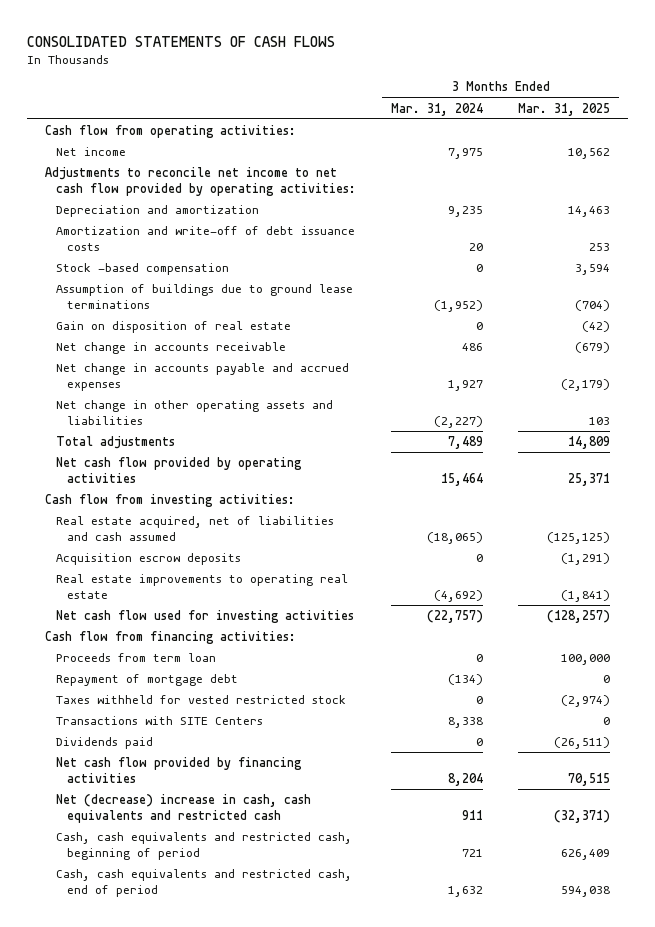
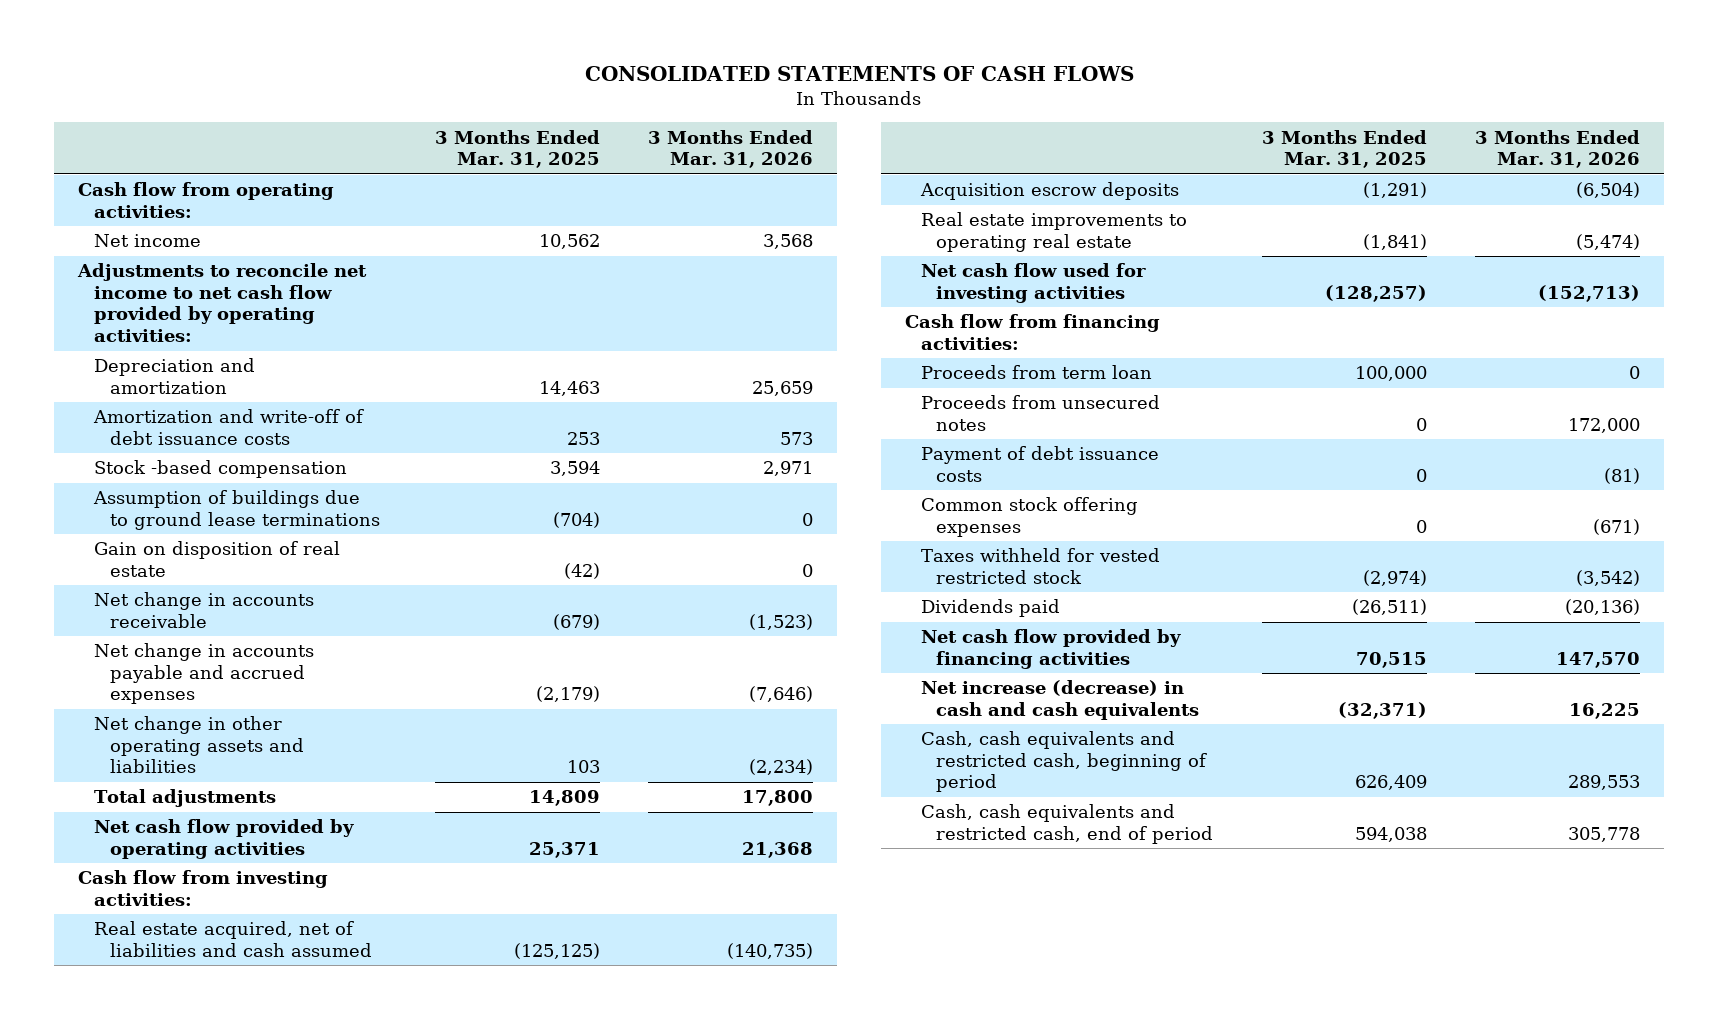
[391,102,484,116] Mar. 31, 2024 -> none
none -> [648,129,814,169] 3 Months Ended Mar. 31, 2026
[56,674,239,687] Repayment of mortgage debt -> none
none -> [920,395,1160,431] Proceeds from unsecured notes
none -> [920,446,1159,482] Payment of debt issuance costs
none -> [920,497,1138,537] Common stock offering expenses
[56,716,264,726] Transactions with SITE Centers -> none
[56,794,312,823] Net (decrease) increase in cash, cash equivalents and restricted cash -> [920,680,1200,720] Net increase (decrease) in cash and cash equivalents

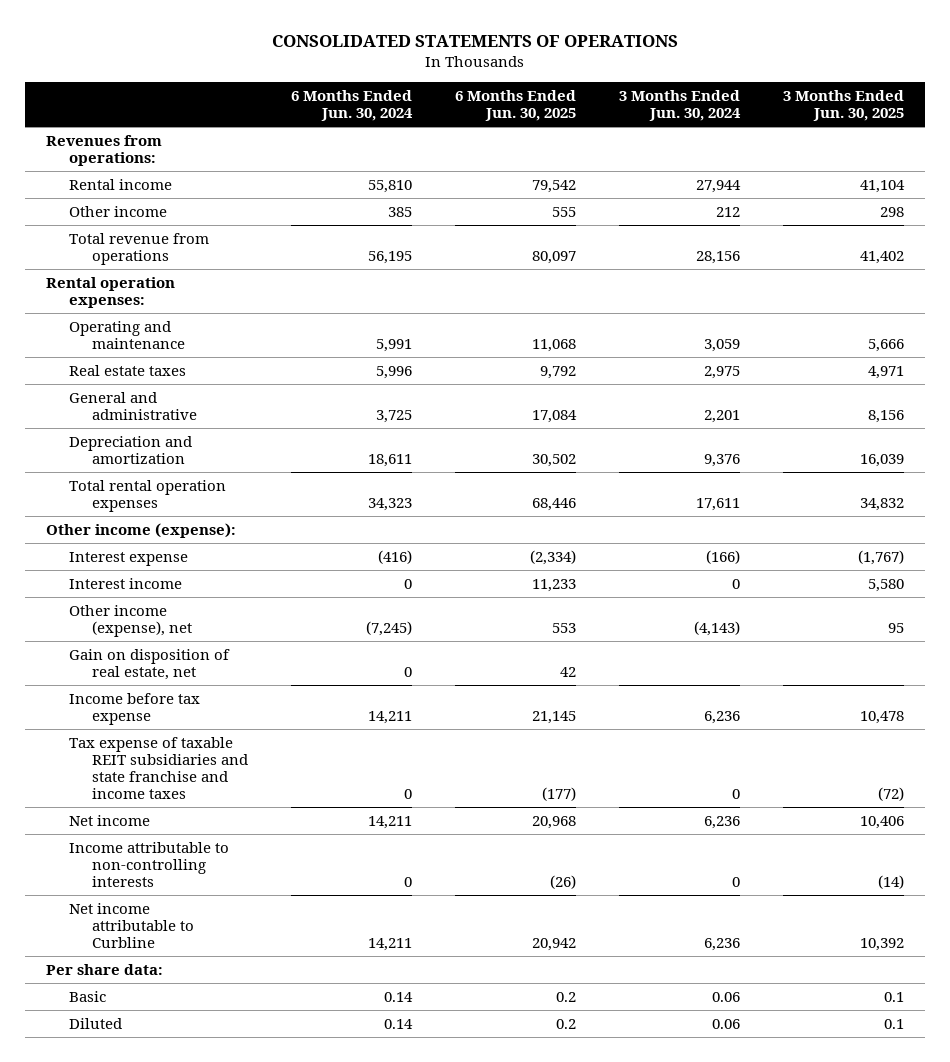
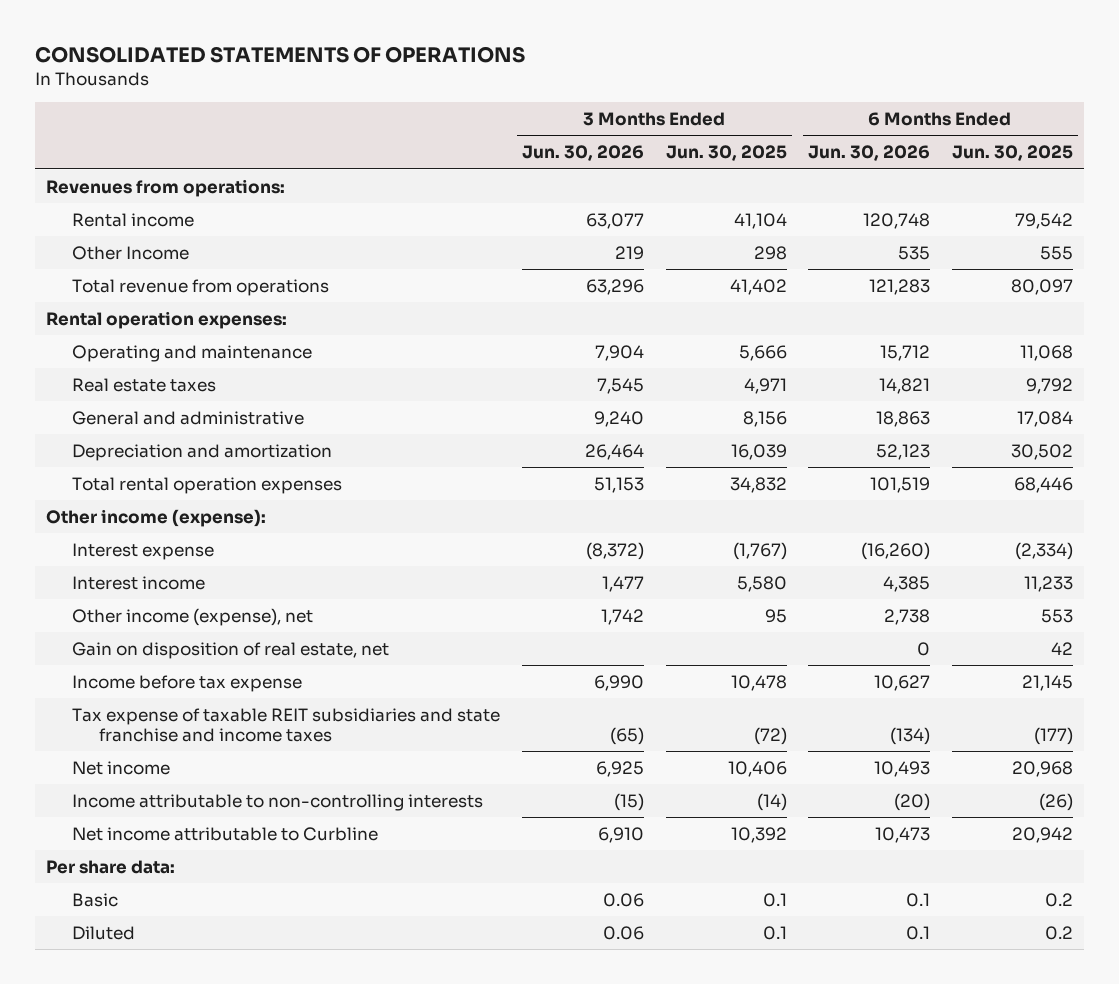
[290,89,413,122] 6 Months Ended Jun. 30, 2024 -> none
[618,89,741,122] 3 Months Ended Jun. 30, 2024 -> none
none -> [521,145,644,162] Jun. 30, 2026
none -> [808,145,931,162] Jun. 30, 2026
[68,205,167,217] Other income -> [72,245,190,260] Other Income

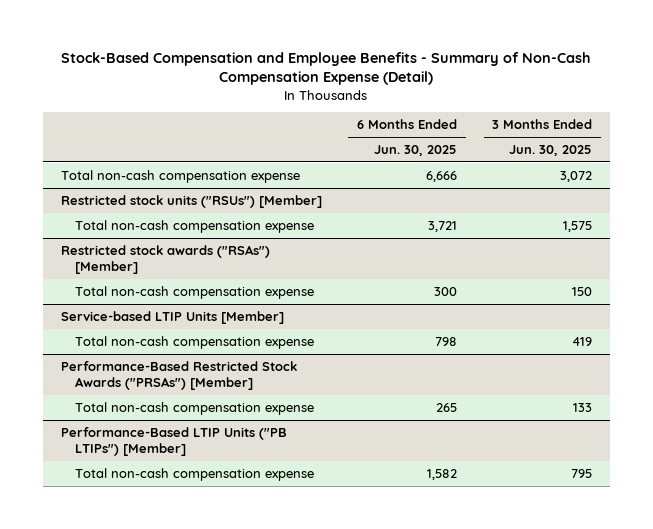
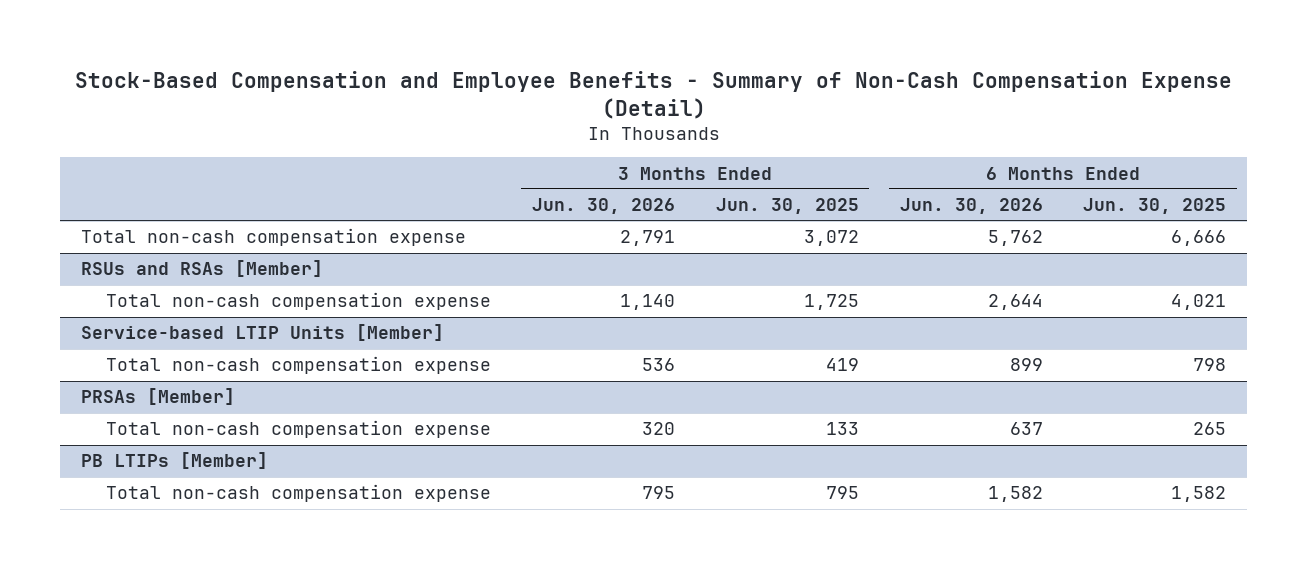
none -> [531,198,675,215] Jun. 30, 2026
none -> [899,198,1043,215] Jun. 30, 2026
[60,194,322,208] Restricted stock units ("RSUs") [Member] -> none
[60,244,270,275] Restricted stock awards ("RSAs") [Member] -> none
[75,285,315,299] Total non-cash compensation expense -> none
none -> [80,260,323,278] RSUs and RSAs [Member]
[427,220,457,232] 3,721 -> [1171,294,1227,311] 4,021
[563,220,593,232] 1,575 -> [803,294,859,311] 1,725
[60,360,297,391] Performance-Based Restricted Stock Awards ("PRSAs") [Member] -> [80,388,235,406] PRSAs [Member]
[60,426,287,457] Performance-Based LTIP Units ("PB LTIPs") [Member] -> [80,452,268,470] PB LTIPs [Member]

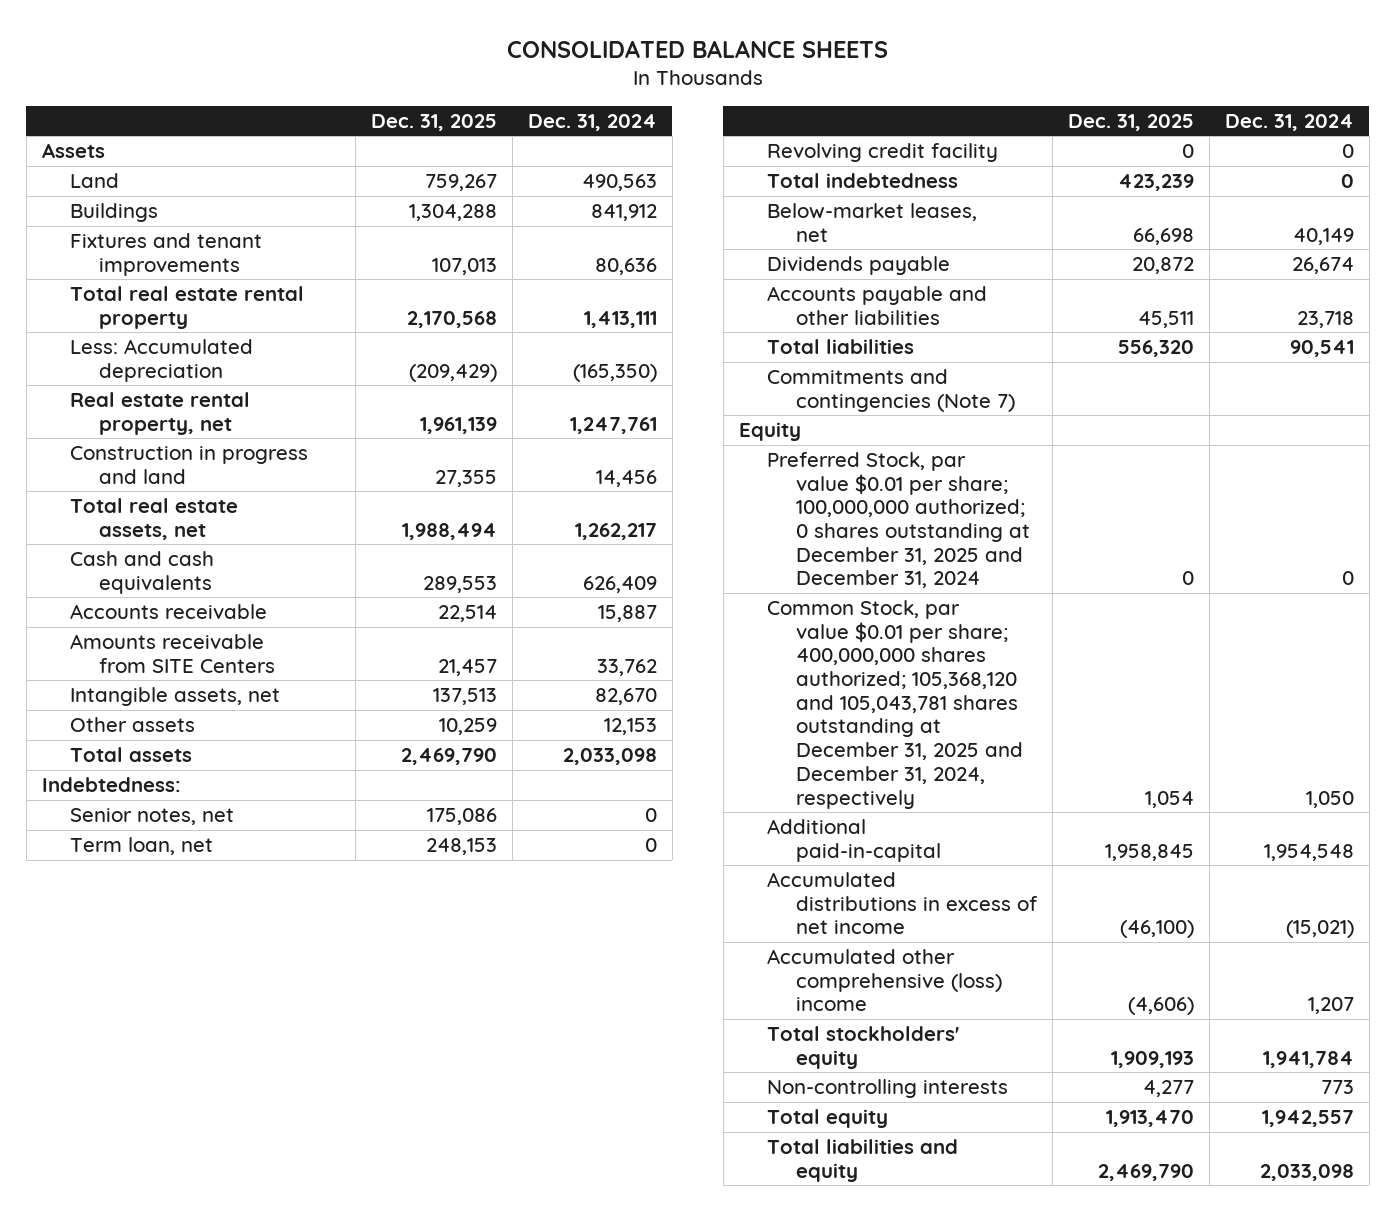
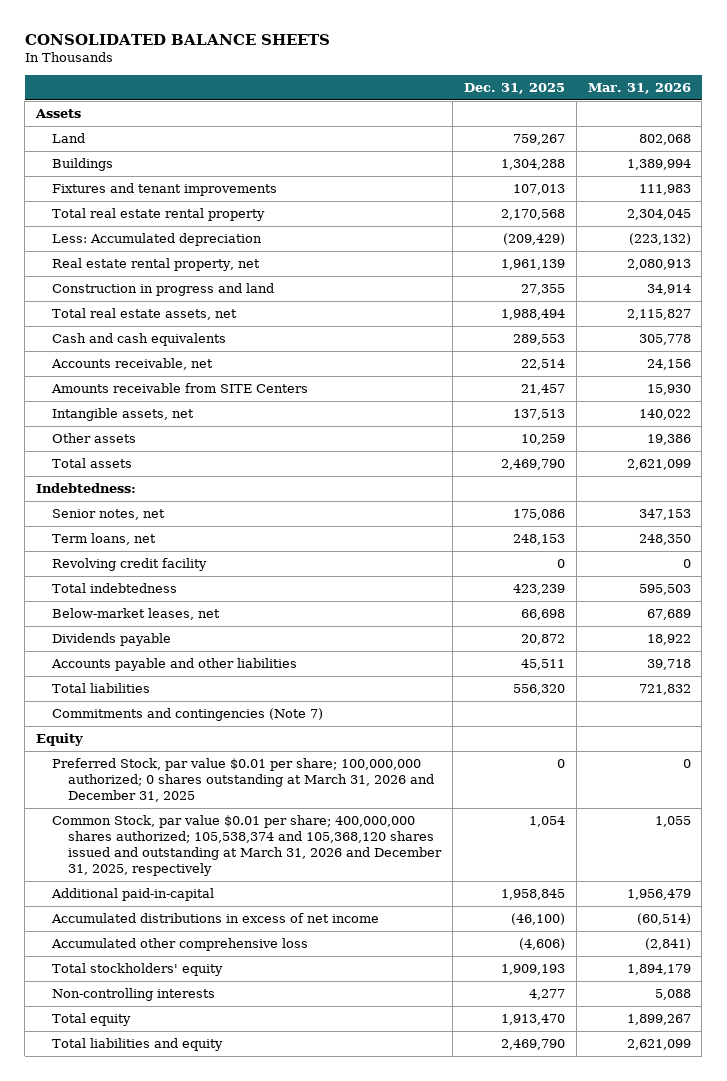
[527,113,657,131] Dec. 31, 2024 -> none
none -> [587,83,691,95] Mar. 31, 2026
[70,603,268,619] Accounts receivable -> [51,357,214,370] Accounts receivable, net
[70,836,214,855] Term loan, net -> [52,532,157,545] Term loans, net
[767,451,1030,589] Preferred Stock, par value $0.01 per share; 100,000,000 authorized; 0 shares outstanding at December 31, 2025 and December 31, 2024 -> [52,757,435,803] Preferred Stock, par value $0.01 per share; 100,000,000 authorized; 0 shares outstanding at March 31, 2026 and December 31, 2025
[767,599,1023,809] Common Stock, par value $0.01 per share; 400,000,000 shares authorized; 105,368,120 and 105,043,781 shares outstanding at December 31, 2025 and December 31, 2024, respectively -> [52,814,443,877] Common Stock, par value $0.01 per share; 400,000,000 shares authorized; 105,538,374 and 105,368,120 shares issued and outstanding at March 31, 2026 and December 31, 2025, respectively
[767,948,1002,1012] Accumulated other comprehensive (loss) income -> [51,937,309,951] Accumulated other comprehensive loss

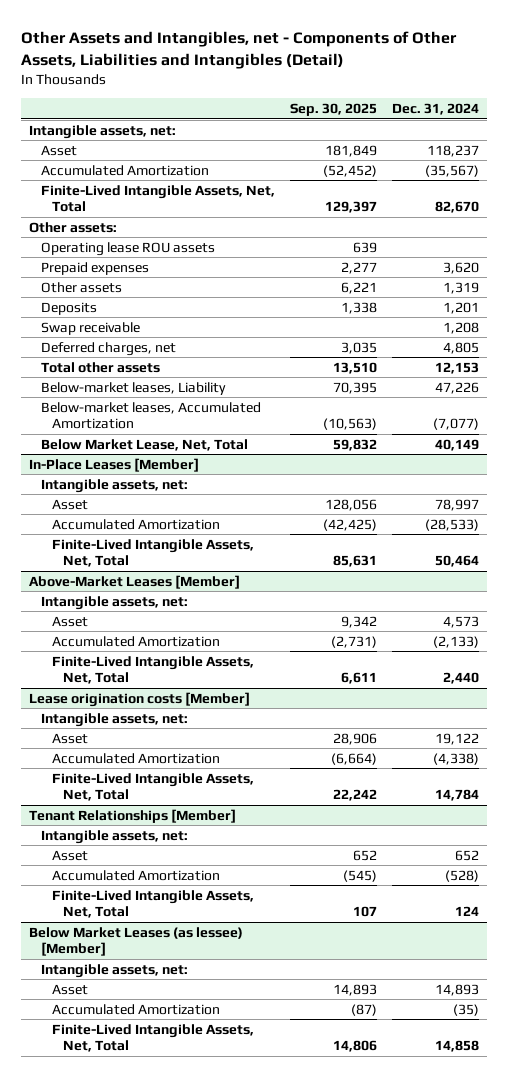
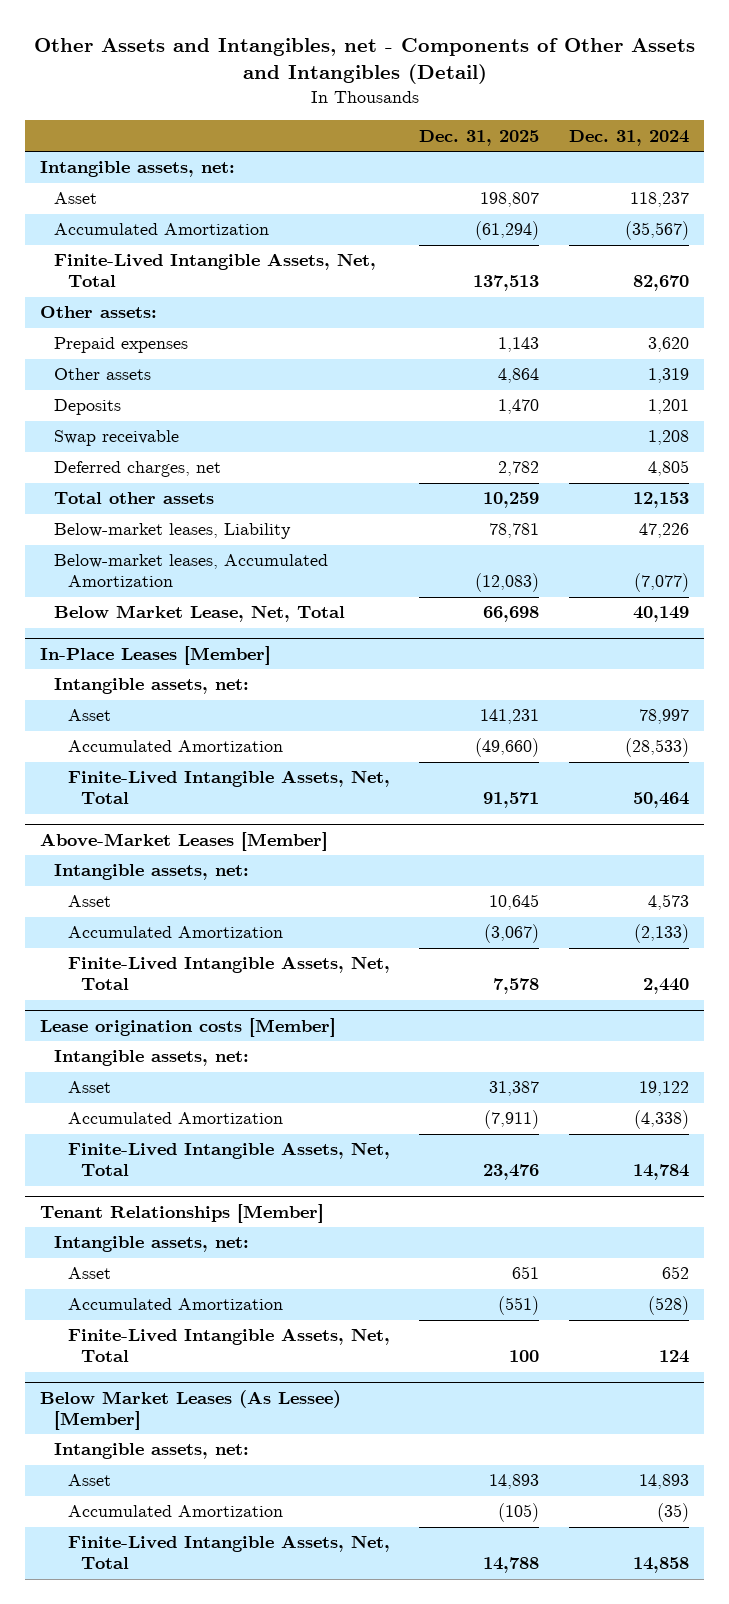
[21,31,458,70] Other Assets and Intangibles, net - Components of Other Assets, Liabilities and Intangibles (Detail) -> [33,38,695,85] Other Assets and Intangibles, net - Components of Other Assets and Intangibles (Detail)
[289,103,377,117] Sep. 30, 2025 -> none
none -> [419,129,540,146] Dec. 31, 2025
[40,241,215,256] Operating lease ROU assets -> none
[29,926,244,956] Below Market Leases (as lessee) [Member] -> [39,1389,341,1430] Below Market Leases (As Lessee) [Member]

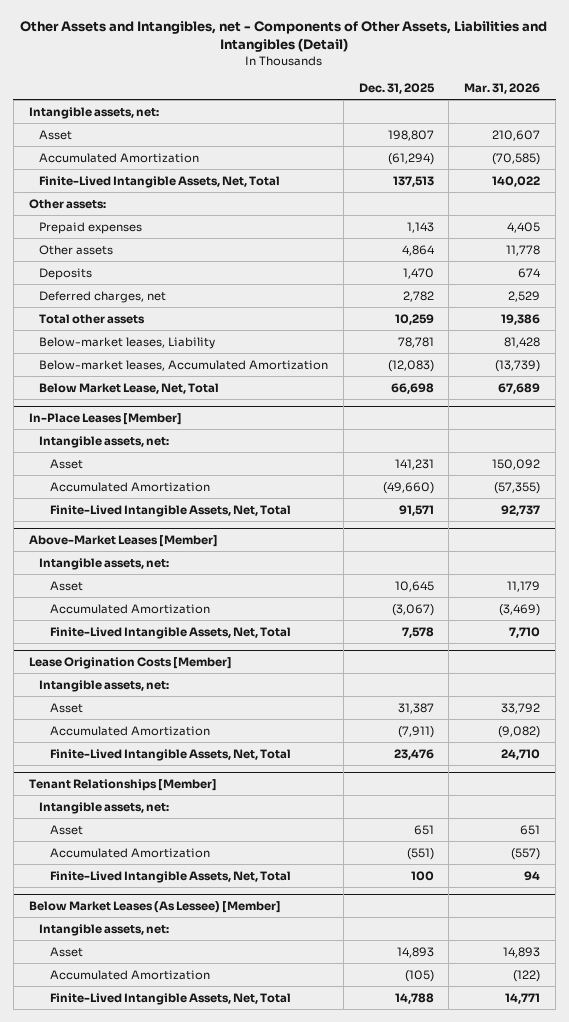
[33,38,695,85] Other Assets and Intangibles, net - Components of Other Assets and Intangibles (Detail) -> [20,21,548,53] Other Assets and Intangibles, net - Components of Other Assets, Liabilities and Intangibles (Detail)
[569,129,690,146] Dec. 31, 2024 -> none
none -> [464,82,541,94] Mar. 31, 2026
[53,430,179,447] Swap receivable -> none
[39,1017,336,1037] Lease origination costs [Member] -> [28,656,232,669] Lease Origination Costs [Member]

